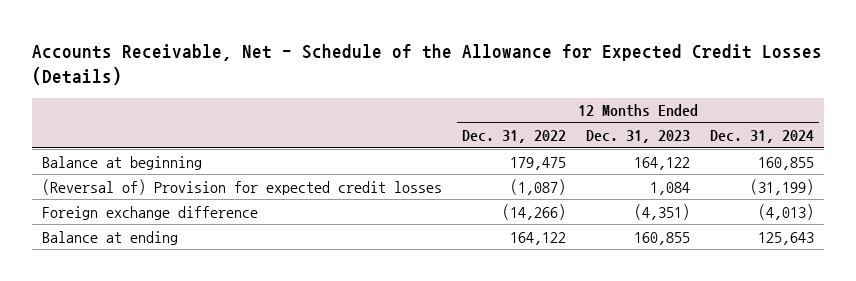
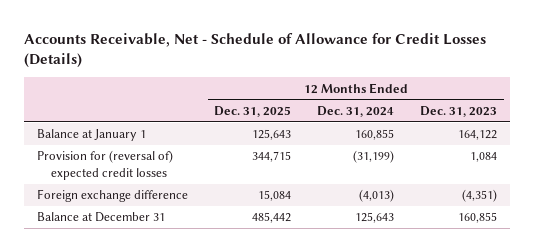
[31,43,822,85] Accounts Receivable, Net - Schedule of the Allowance for Expected Credit Losses (Details) -> [23,33,486,69] Accounts Receivable, Net - Schedule of Allowance for Credit Losses (Details)
[461,130,566,144] Dec. 31, 2022 -> none
none -> [214,105,292,117] Dec. 31, 2025
[41,155,202,170] Balance at beginning -> [36,129,146,142] Balance at January 1
[41,178,442,195] (Reversal of) Provision for expected credit losses -> [36,150,173,180] Provision for (reversal of) expected credit losses
[41,230,178,245] Balance at ending -> [36,212,165,223] Balance at December 31

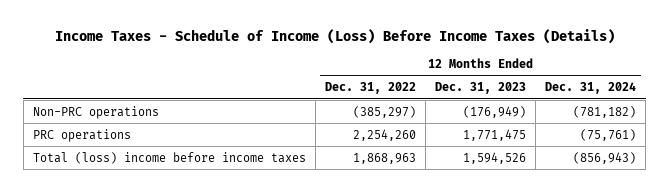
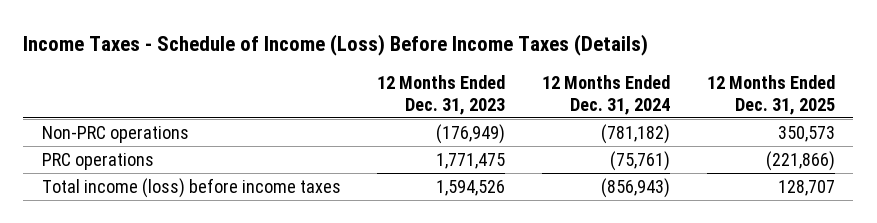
[324,82,416,95] Dec. 31, 2022 -> none
none -> [706,74,835,115] 12 Months Ended Dec. 31, 2025
[32,151,306,164] Total (loss) income before income taxes -> [41,177,341,198] Total income (loss) before income taxes

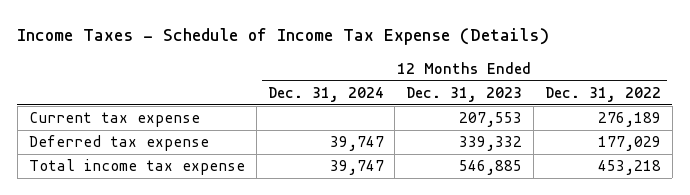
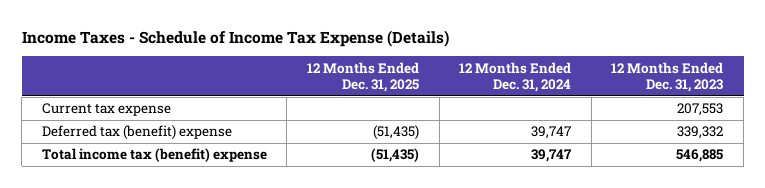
[545,87,662,103] Dec. 31, 2022 -> none
none -> [307,61,420,92] 12 Months Ended Dec. 31, 2025
[28,135,209,152] Deferred tax expense -> [41,125,232,141] Deferred tax (benefit) expense
[28,159,245,176] Total income tax expense -> [41,148,267,163] Total income tax (benefit) expense

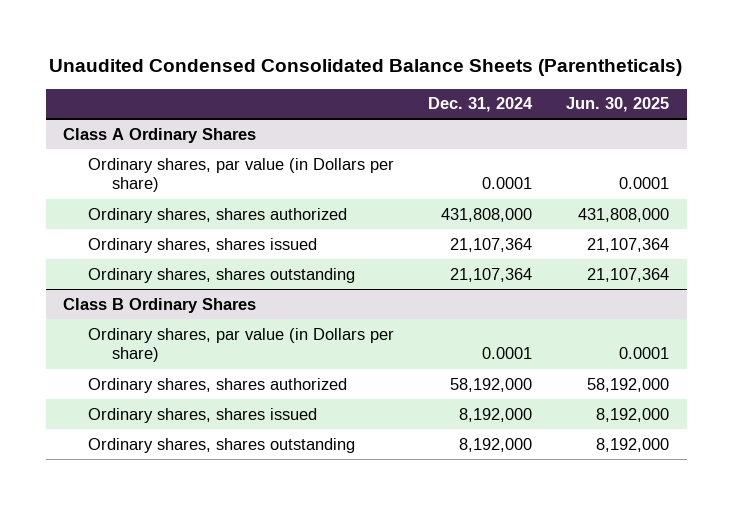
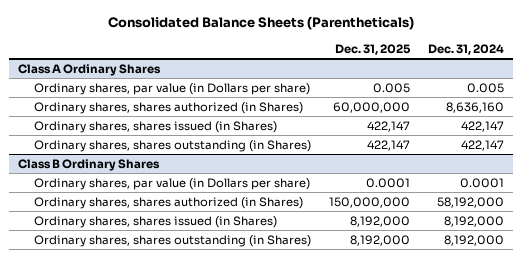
[49,59,683,77] Unaudited Condensed Consolidated Balance Sheets (Parentheticals) -> [108,16,415,31] Consolidated Balance Sheets (Parentheticals)
[566,97,670,113] Jun. 30, 2025 -> none
none -> [334,43,411,55] Dec. 31, 2025
[481,177,532,190] 0.0001 -> [466,82,504,93] 0.005
[87,207,347,223] Ordinary shares, shares authorized -> [33,101,303,114] Ordinary shares, shares authorized (in Shares)
[440,207,532,222] 431,808,000 -> [445,101,504,113] 8,636,160
[87,237,317,253] Ordinary shares, shares issued -> [33,120,277,133] Ordinary shares, shares issued (in Shares)
[449,237,532,252] 21,107,364 -> [460,120,504,132] 422,147
[87,267,355,283] Ordinary shares, shares outstanding -> [33,139,311,152] Ordinary shares, shares outstanding (in Shares)
[449,267,532,282] 21,107,364 -> [460,139,504,151] 422,147
[87,377,347,393] Ordinary shares, shares authorized -> [33,196,303,209] Ordinary shares, shares authorized (in Shares)
[87,407,317,423] Ordinary shares, shares issued -> [33,215,277,228] Ordinary shares, shares issued (in Shares)
[87,437,355,453] Ordinary shares, shares outstanding -> [33,234,311,247] Ordinary shares, shares outstanding (in Shares)

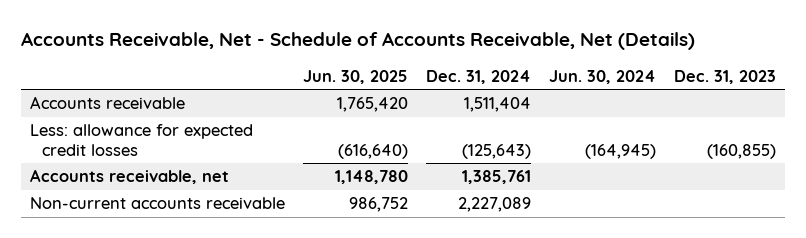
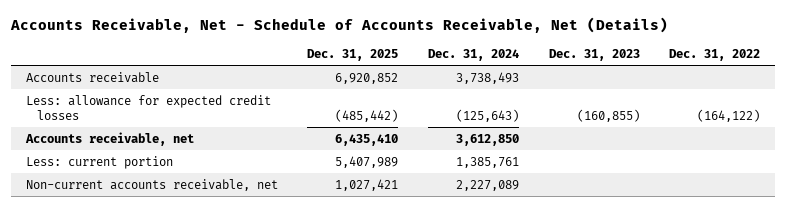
[302,69,408,84] Jun. 30, 2025 -> none
[548,69,656,84] Jun. 30, 2024 -> none
none -> [307,48,399,61] Dec. 31, 2025
none -> [669,48,761,61] Dec. 31, 2022
[463,97,531,113] 1,511,404 -> [455,71,519,84] 3,738,493
[461,170,531,185] 1,385,761 -> [455,133,519,146] 3,612,850
none -> [25,155,173,169] Less: current portion
[30,197,286,210] Non-current accounts receivable -> [25,178,278,191] Non-current accounts receivable, net

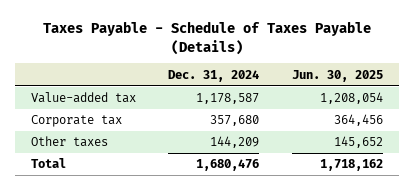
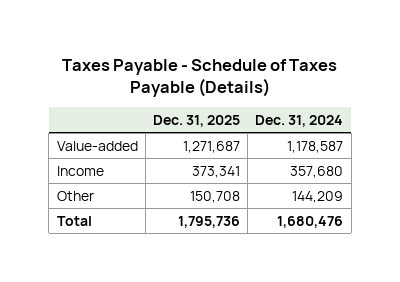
[292,69,384,82] Jun. 30, 2025 -> none
none -> [153,115,241,128] Dec. 31, 2025
[30,92,136,104] Value-added tax -> [56,140,138,151] Value-added
[30,115,122,128] Corporate tax -> [56,165,104,176] Income
[30,136,108,148] Other taxes -> [56,190,94,201] Other

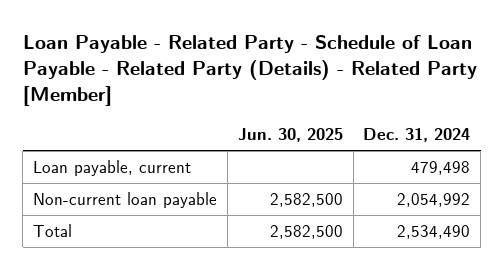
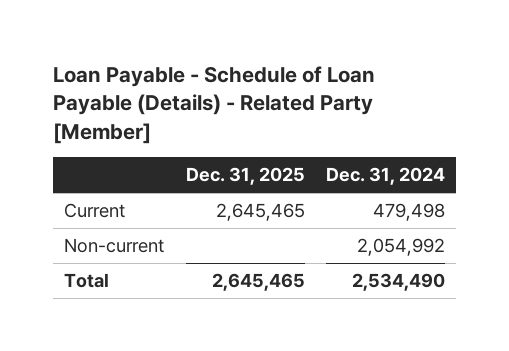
[22,34,477,107] Loan Payable - Related Party - Schedule of Loan Payable - Related Party (Details) - Related Party [Member] -> [53,65,376,144] Loan Payable - Schedule of Loan Payable (Details) - Related Party [Member]
[237,128,343,143] Jun. 30, 2025 -> none
none -> [185,167,305,186] Dec. 31, 2025
[32,159,191,176] Loan payable, current -> [64,203,126,219] Current
[32,191,217,208] Non-current loan payable -> [64,238,165,254] Non-current

